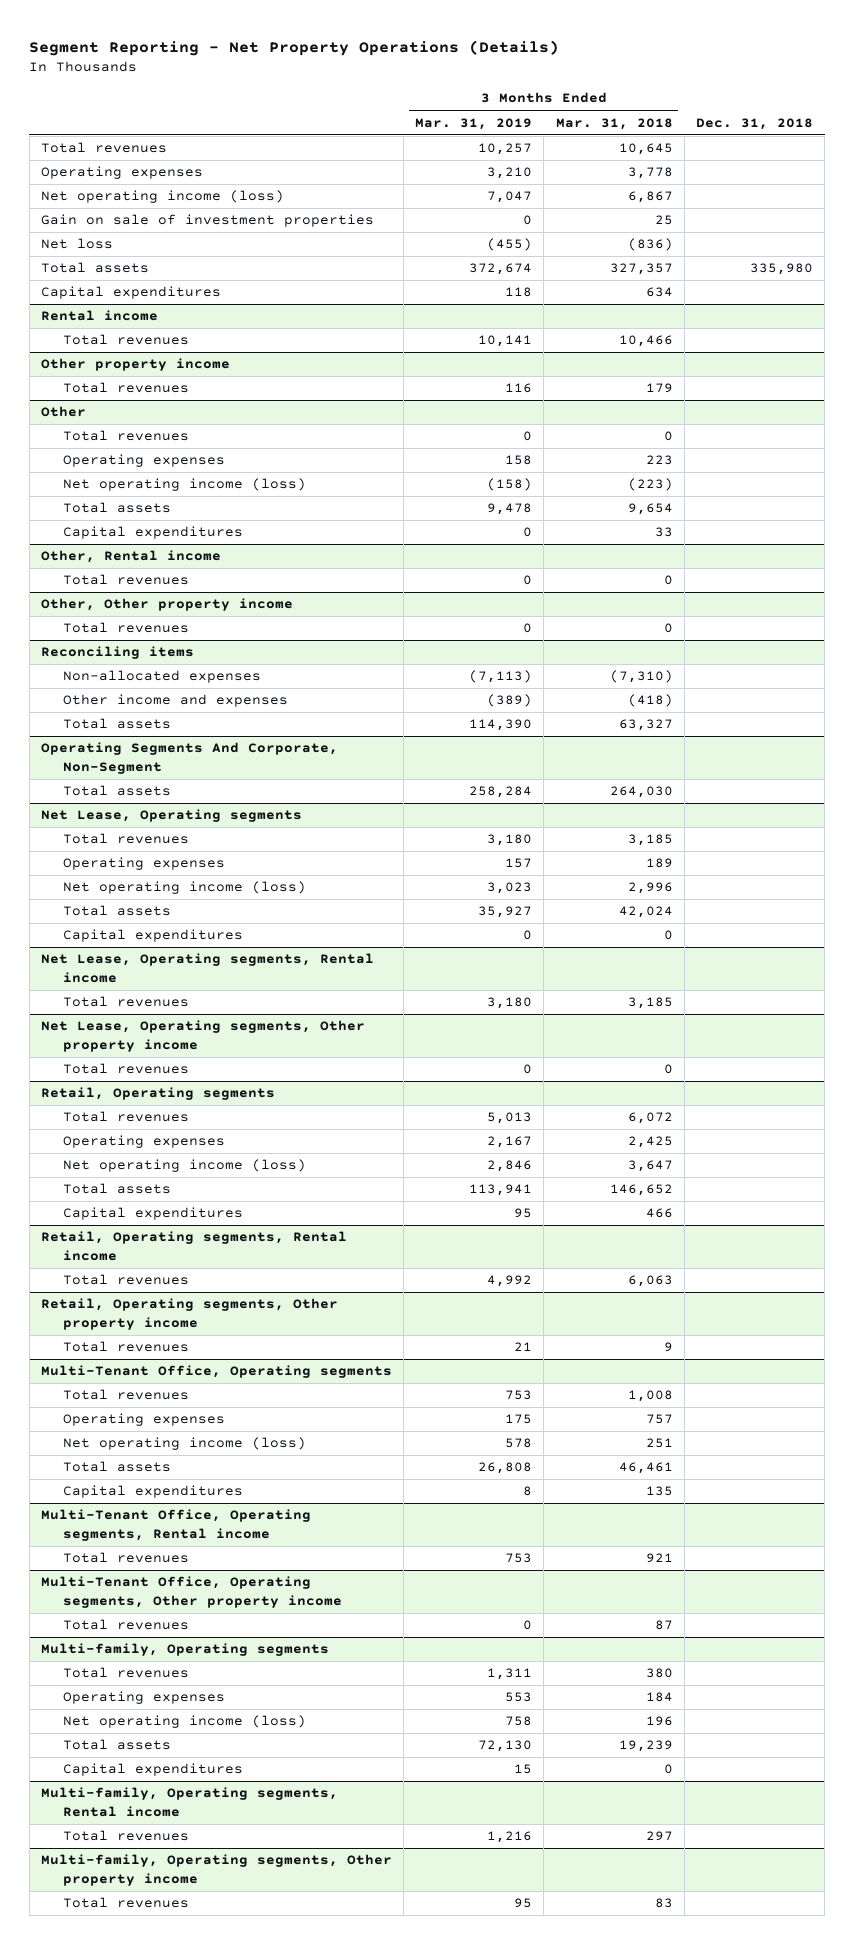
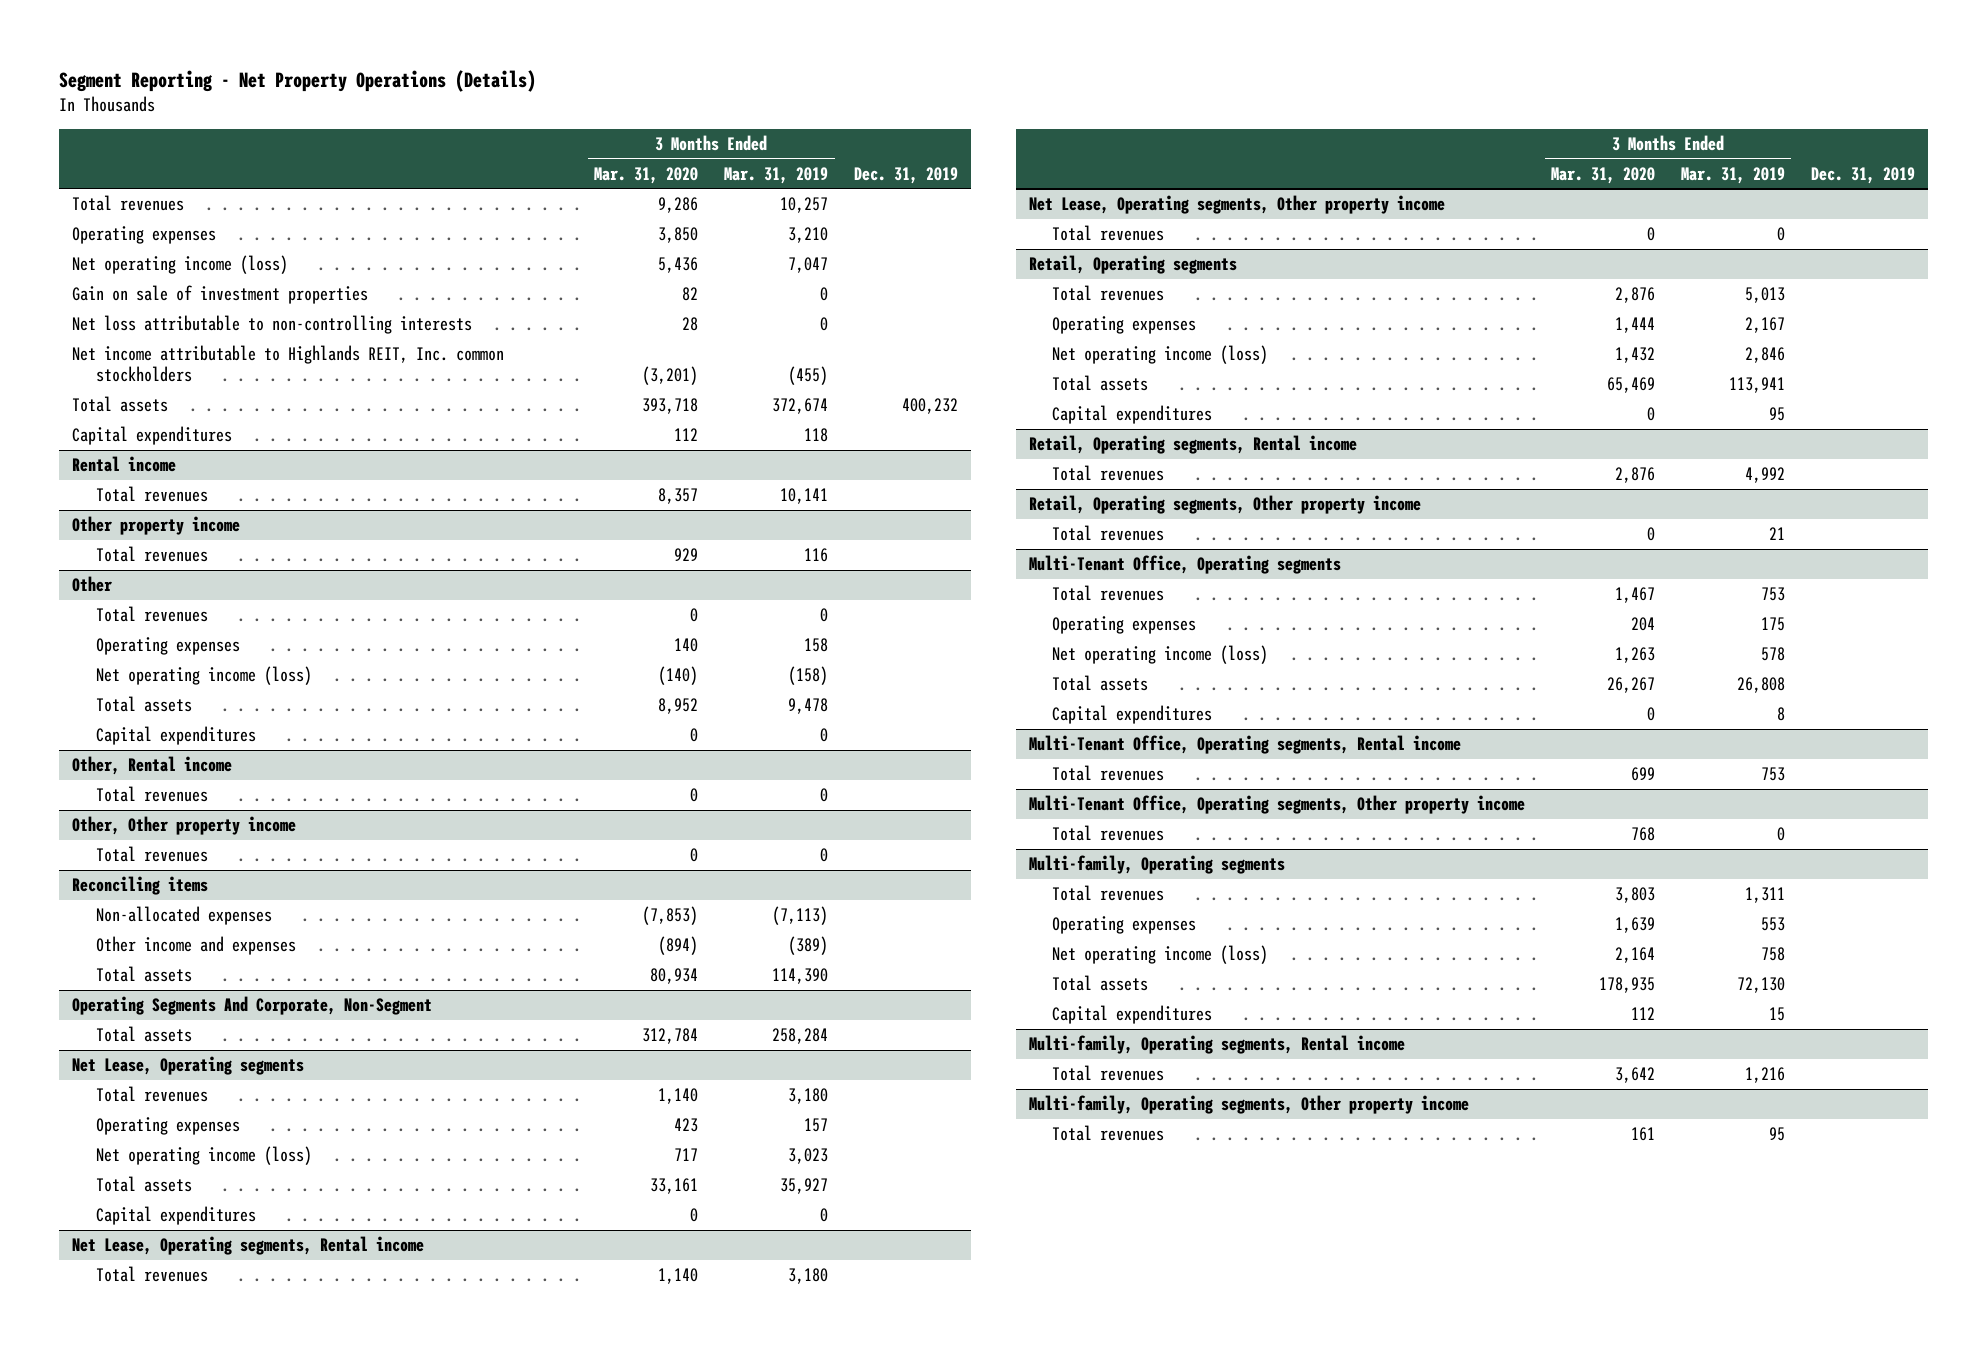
[555,117,673,130] Mar. 31, 2018 -> none
[695,117,813,130] Dec. 31, 2018 -> none
none -> [594,166,699,184] Mar. 31, 2020
none -> [854,166,959,184] Dec. 31, 2019
none -> [72,315,473,335] Net loss attributable to non-controlling interests
[41,238,114,250] Net loss -> [72,345,505,383] Net income attributable to Highlands REIT, Inc. common stockholders

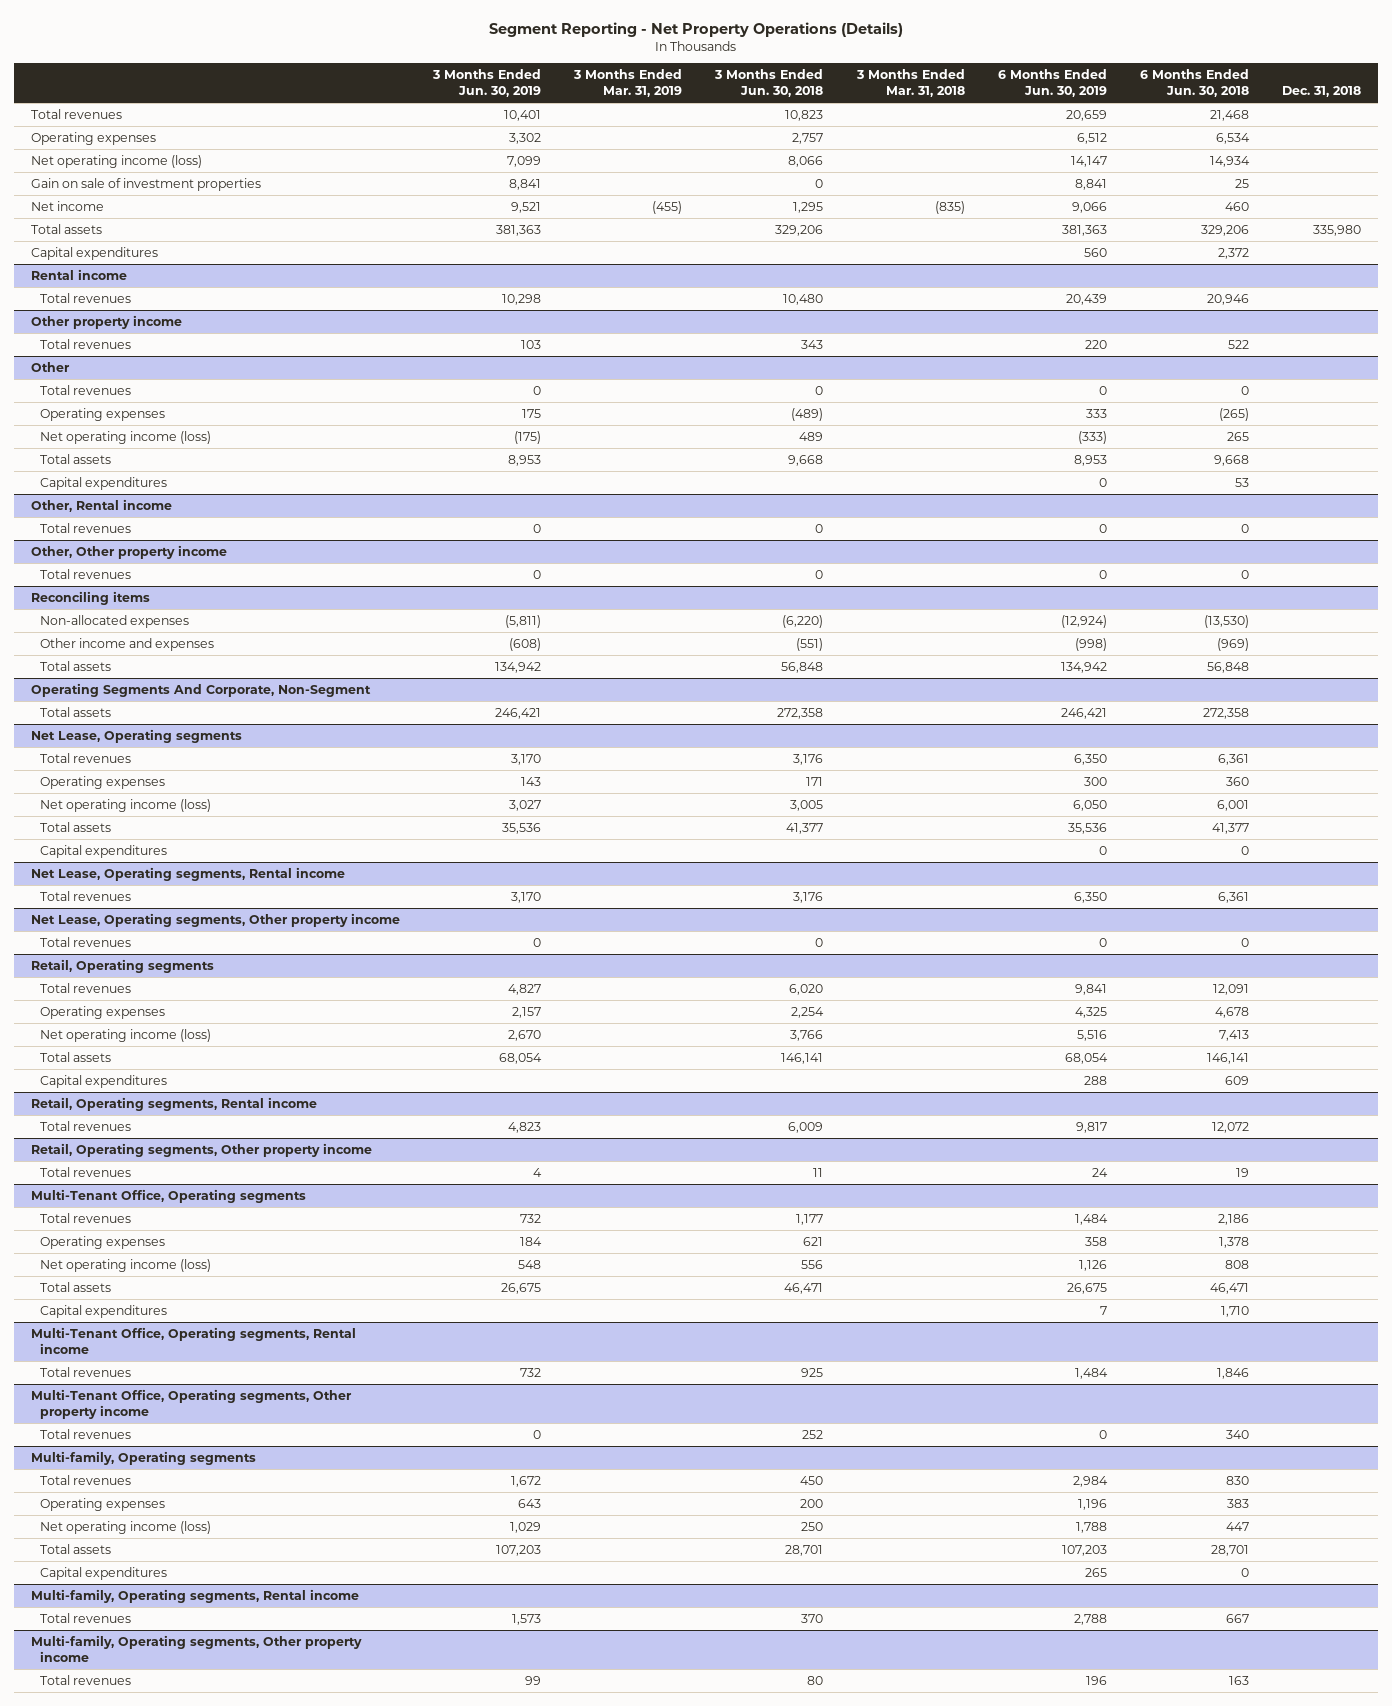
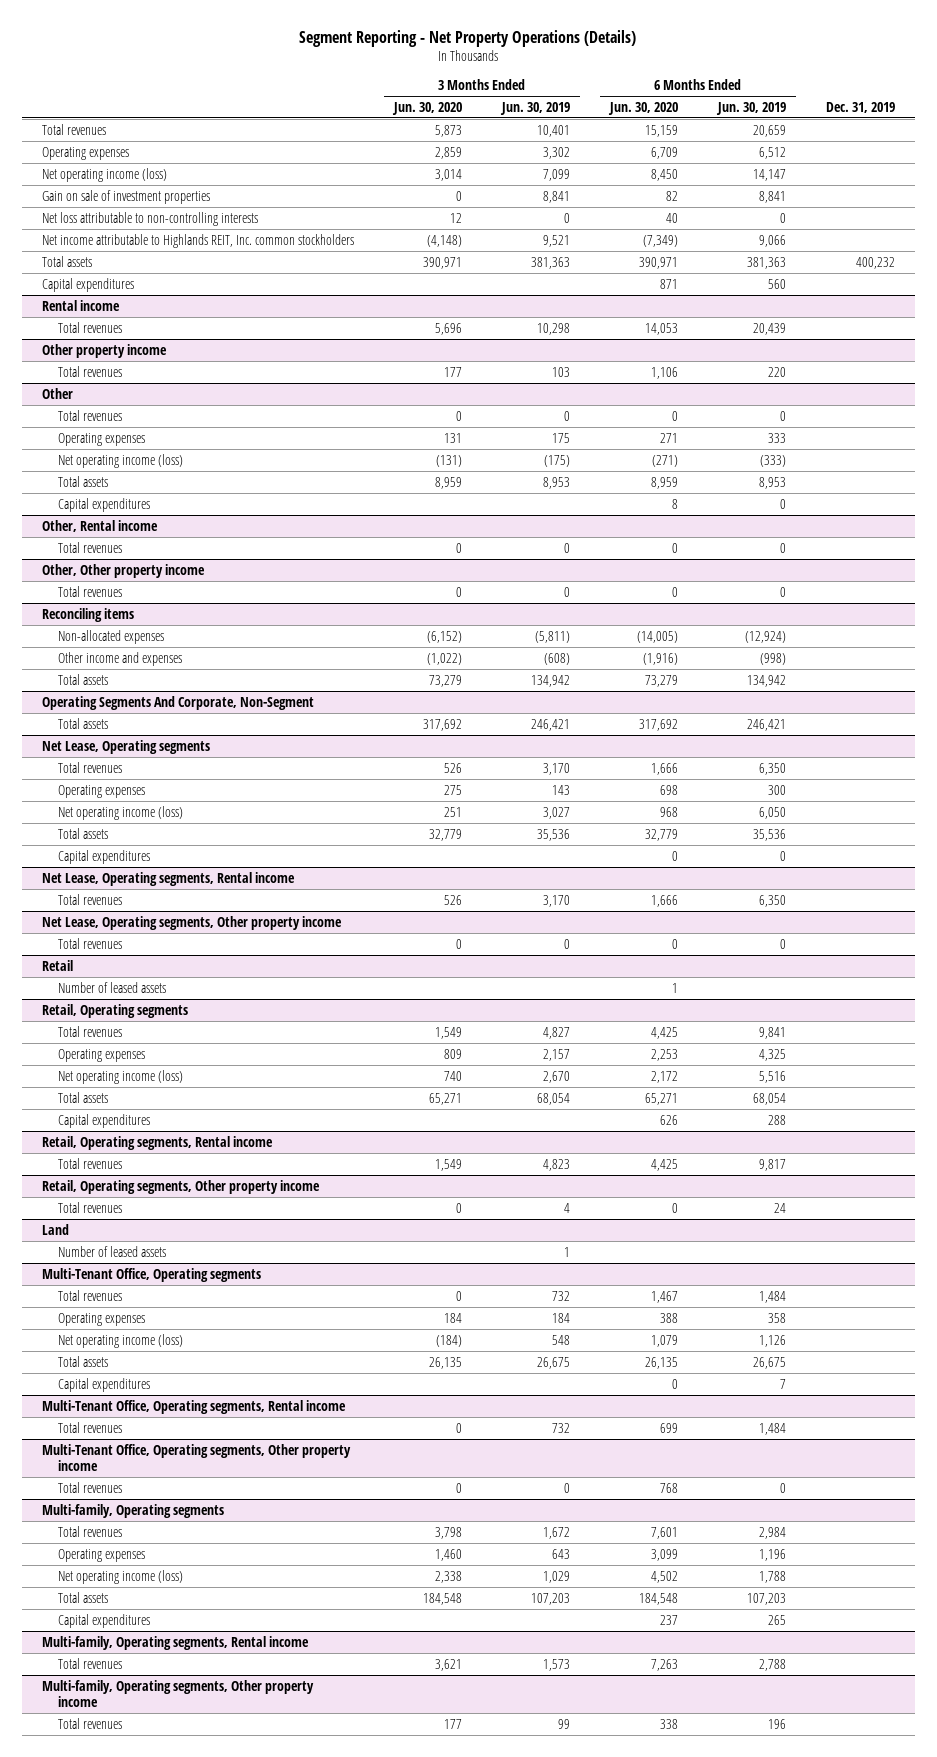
[573,69,683,98] 3 Months Ended Mar. 31, 2019 -> none
[714,69,824,98] 3 Months Ended Jun. 30, 2018 -> none
[855,69,965,98] 3 Months Ended Mar. 31, 2018 -> none
[1140,69,1250,98] 6 Months Ended Jun. 30, 2018 -> none
[1282,86,1362,98] Dec. 31, 2018 -> none
none -> [391,101,462,115] Jun. 30, 2020
none -> [607,101,678,115] Jun. 30, 2020
none -> [825,101,895,113] Dec. 31, 2019
none -> [41,211,258,226] Net loss attributable to non-controlling interests
[30,200,104,211] Net income -> [41,233,354,248] Net income attributable to Highlands REIT, Inc. common stockholders
none -> [41,959,73,971] Retail
none -> [58,981,167,993] Number of leased assets
none -> [41,1223,69,1235] Land
none -> [58,1245,167,1257] Number of leased assets

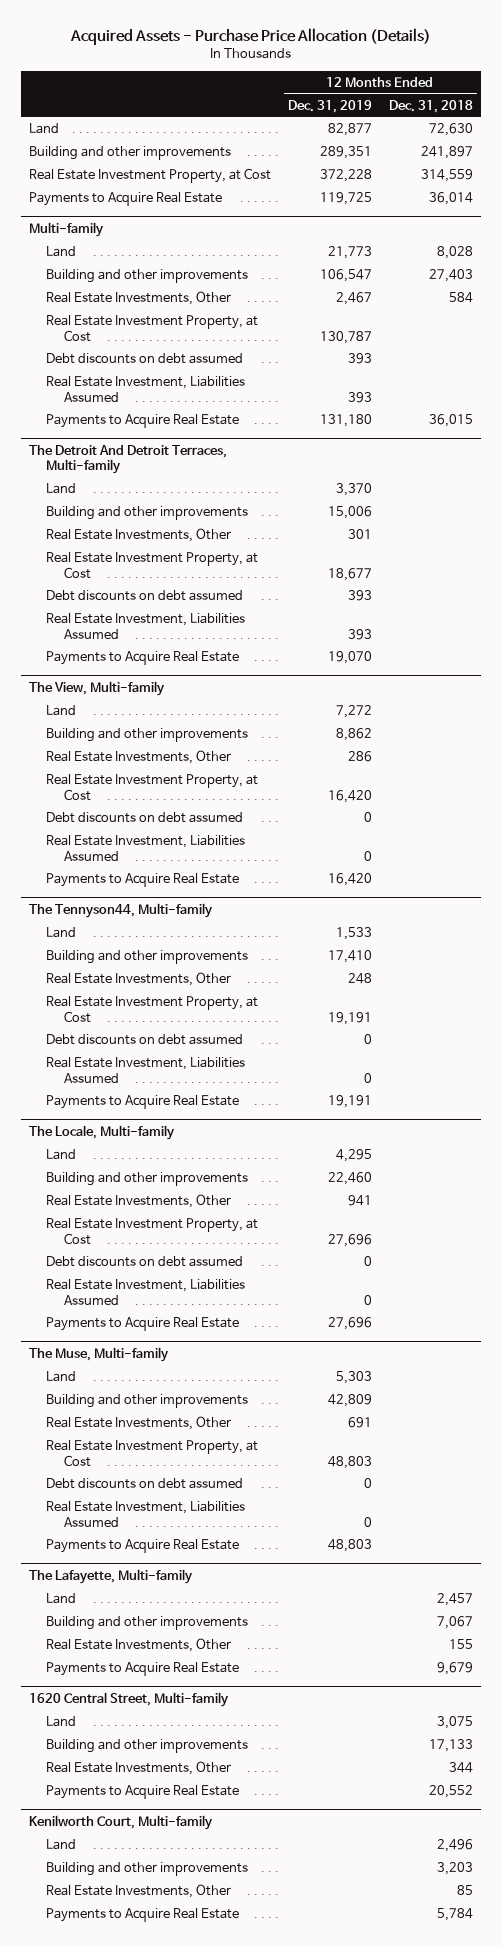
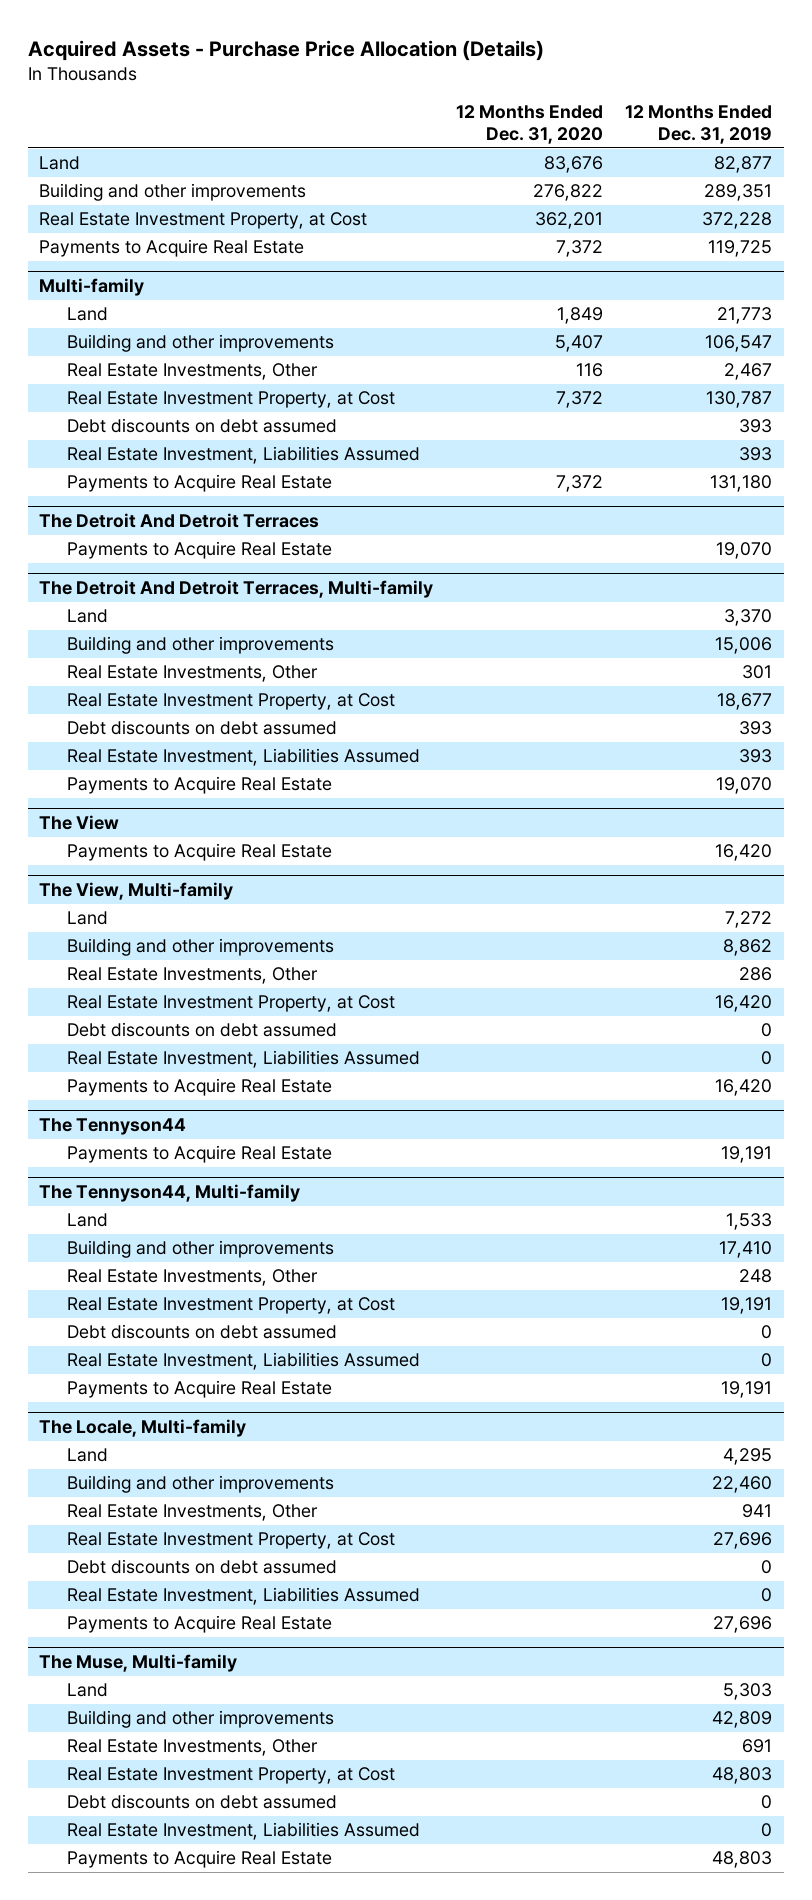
[388,99,473,113] Dec. 31, 2018 -> none
none -> [455,105,603,145] 12 Months Ended Dec. 31, 2020
none -> [39,513,320,529] The Detroit And Detroit Terraces
none -> [66,541,332,560] Payments to Acquire Real Estate
none -> [39,815,120,831] The View
none -> [66,843,332,862] Payments to Acquire Real Estate
none -> [39,1118,187,1136] The Tennyson44
none -> [66,1145,332,1164] Payments to Acquire Real Estate
[28,1568,193,1584] The Lafayette, Multi-family -> none
[46,1593,77,1605] Land -> none
[46,1616,249,1631] Building and other improvements -> none
[46,1638,232,1653] Real Estate Investments, Other -> none
[46,1662,240,1677] Payments to Acquire Real Estate -> none
[28,1691,229,1707] 1620 Central Street, Multi-family -> none
[46,1716,77,1728] Land -> none
[46,1739,249,1754] Building and other improvements -> none
[46,1761,232,1776] Real Estate Investments, Other -> none
[46,1785,240,1800] Payments to Acquire Real Estate -> none
[28,1814,213,1830] Kenilworth Court, Multi-family -> none
[46,1839,77,1851] Land -> none
[46,1862,249,1877] Building and other improvements -> none
[46,1884,232,1899] Real Estate Investments, Other -> none
[46,1908,240,1923] Payments to Acquire Real Estate -> none

